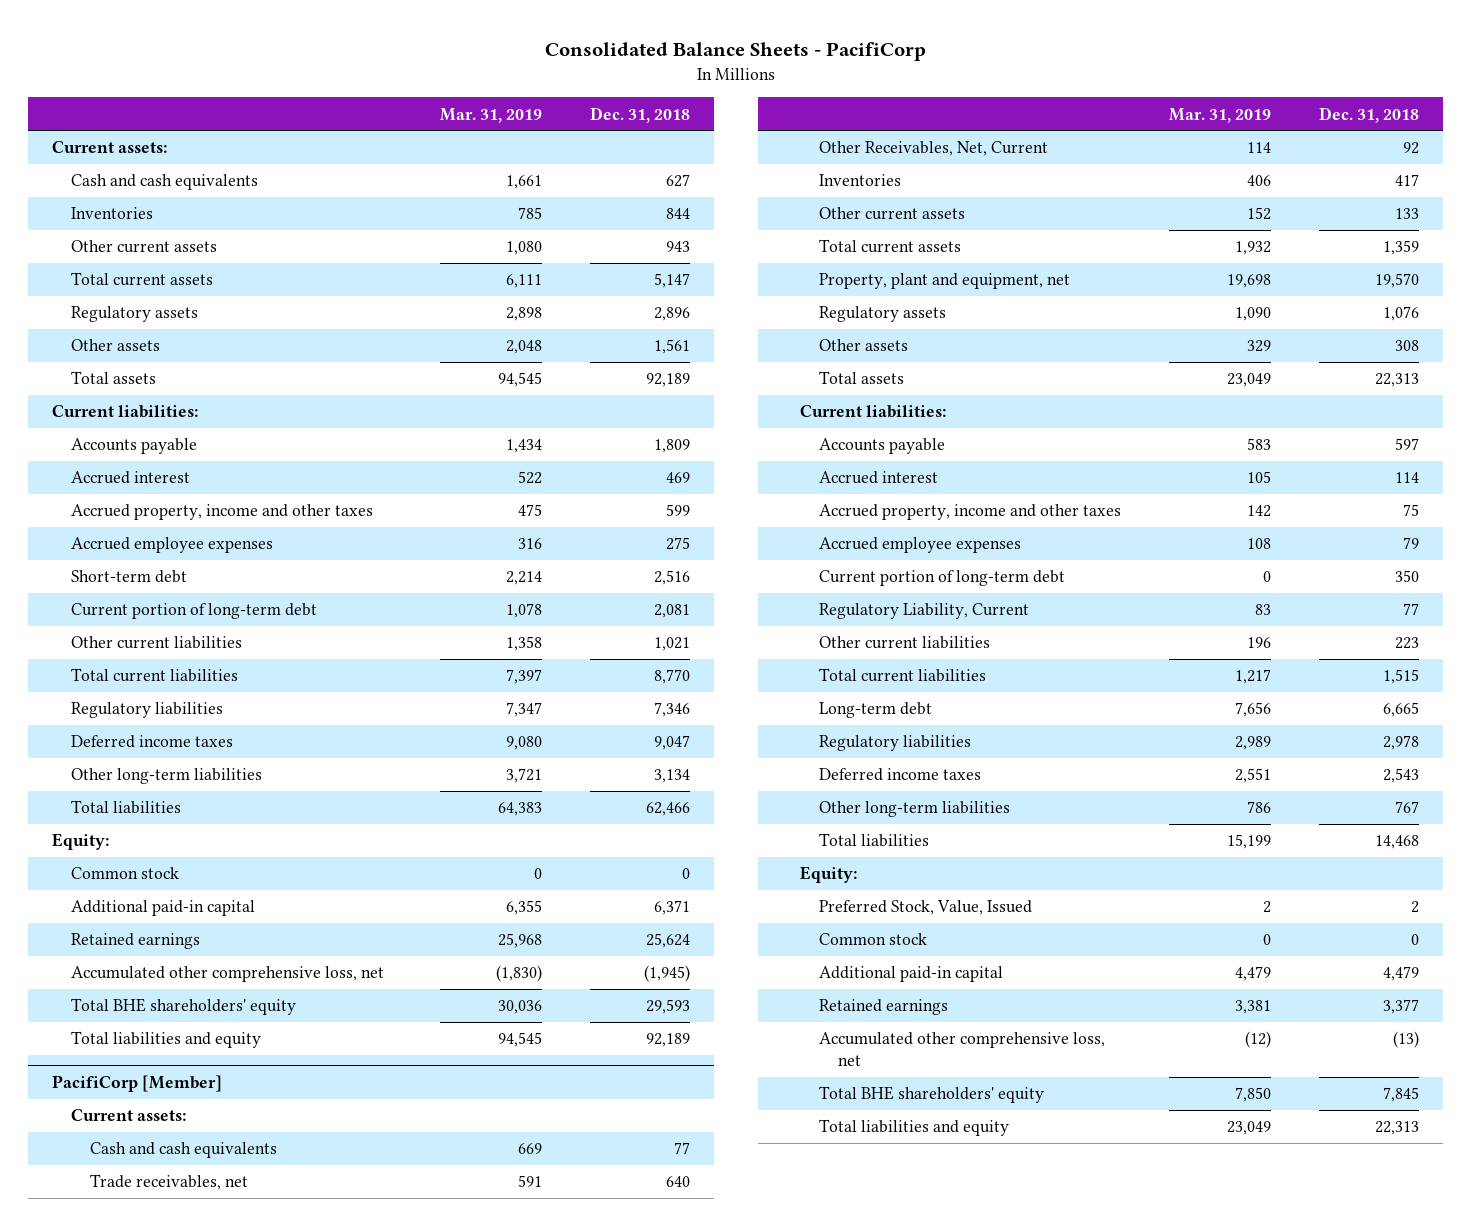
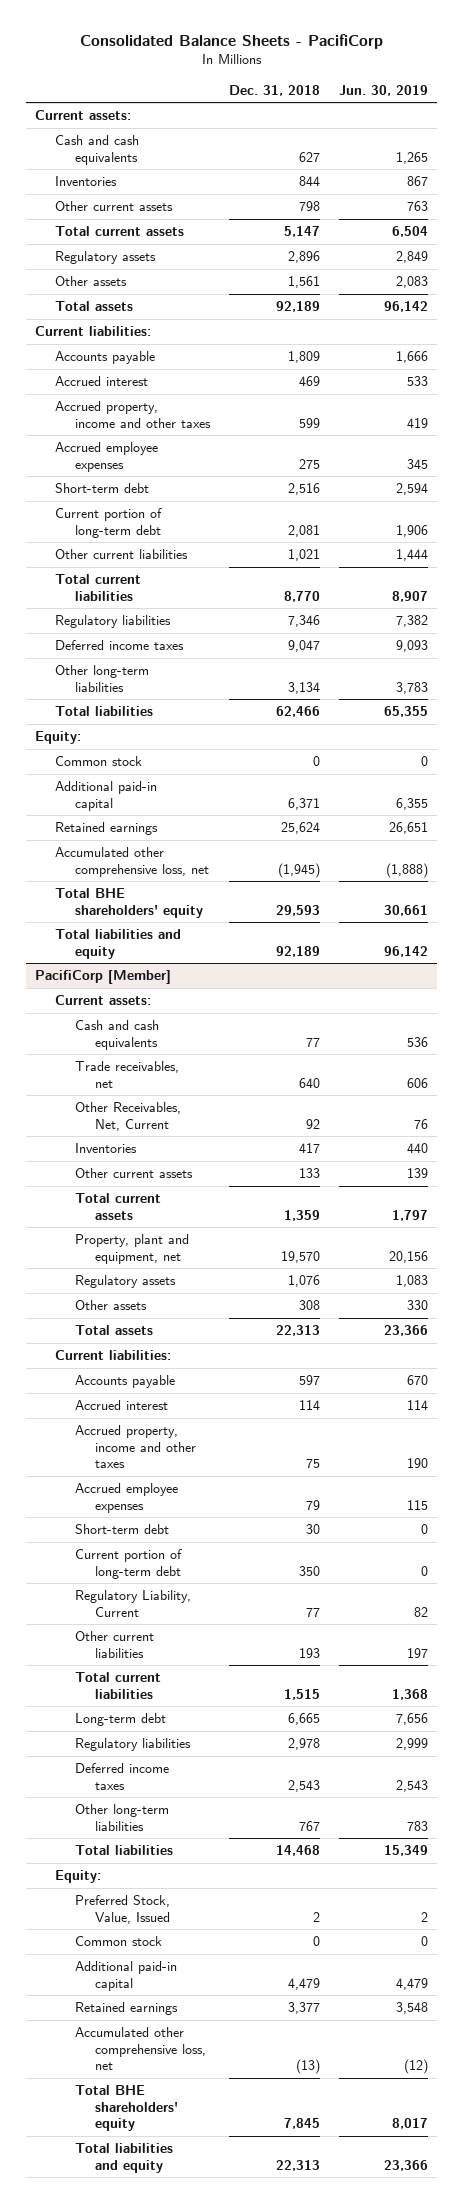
[440,107,543,123] Mar. 31, 2019 -> none
none -> [338,84,428,96] Jun. 30, 2019
[665,241,690,253] 943 -> [298,200,320,211] 798
none -> [74,1523,169,1534] Short-term debt
[1394,637,1419,650] 223 -> [298,1647,320,1658] 193

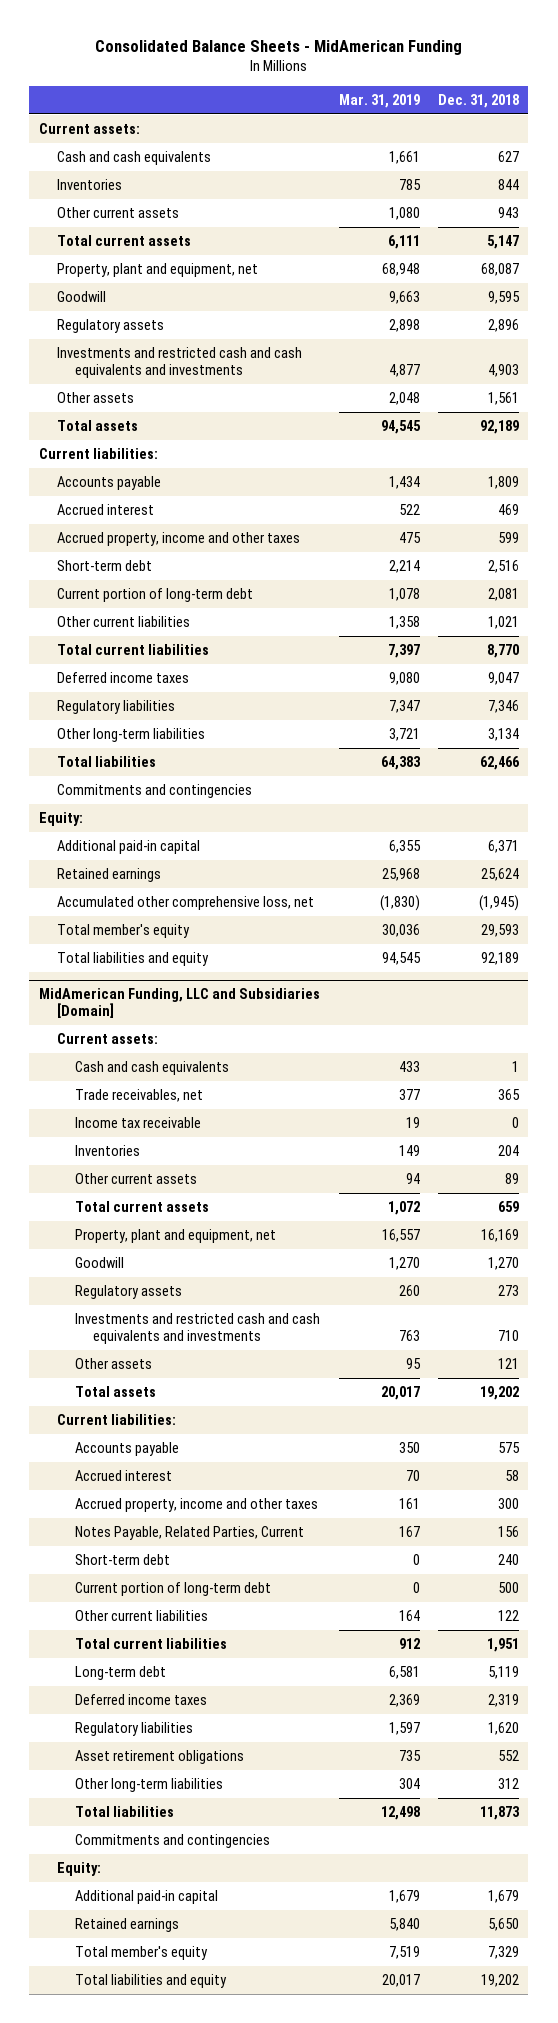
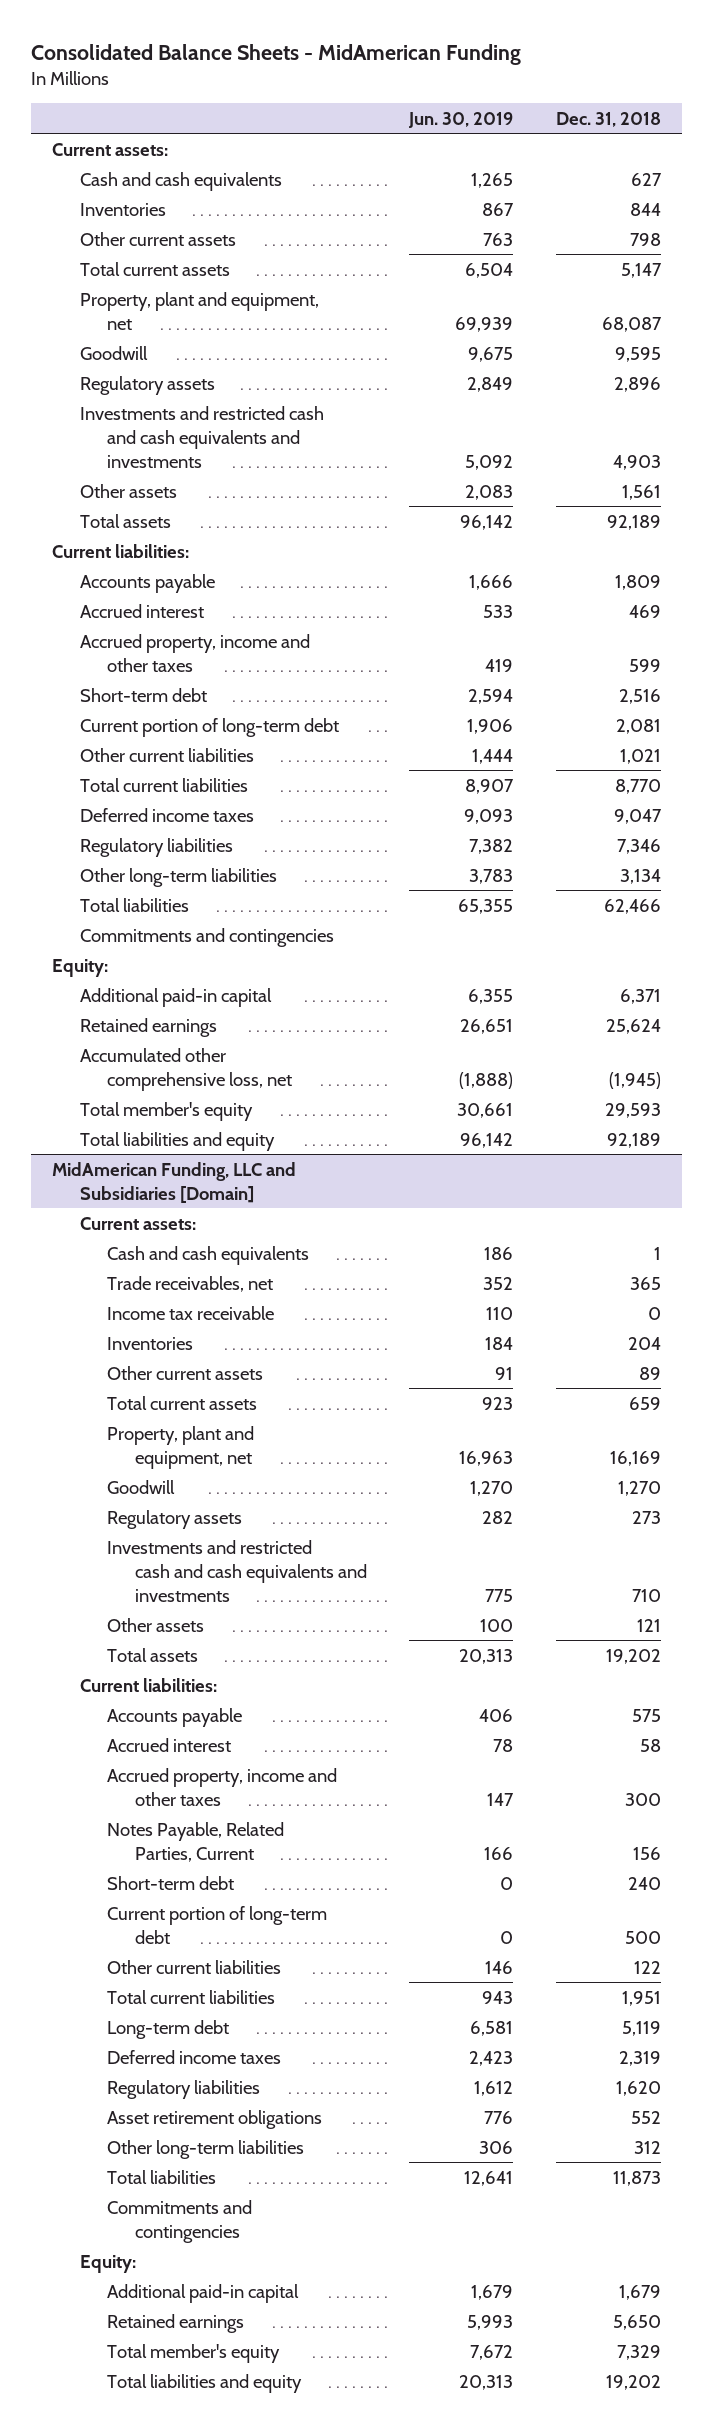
[338,93,420,108] Mar. 31, 2019 -> none
none -> [408,111,514,128] Jun. 30, 2019
[498,207,520,219] 943 -> [629,232,661,246] 798

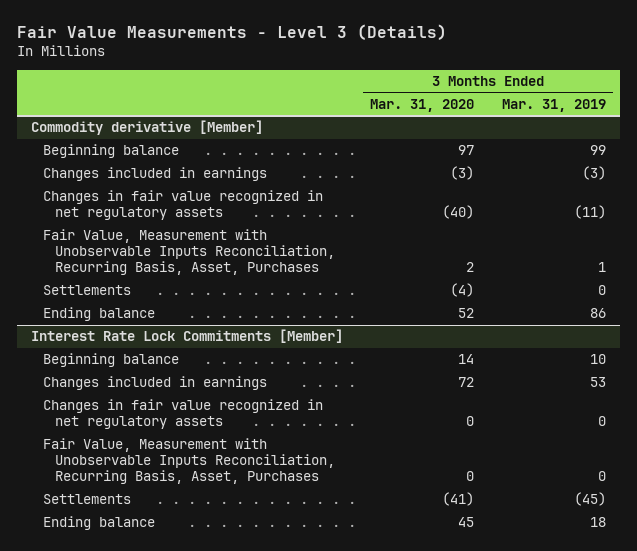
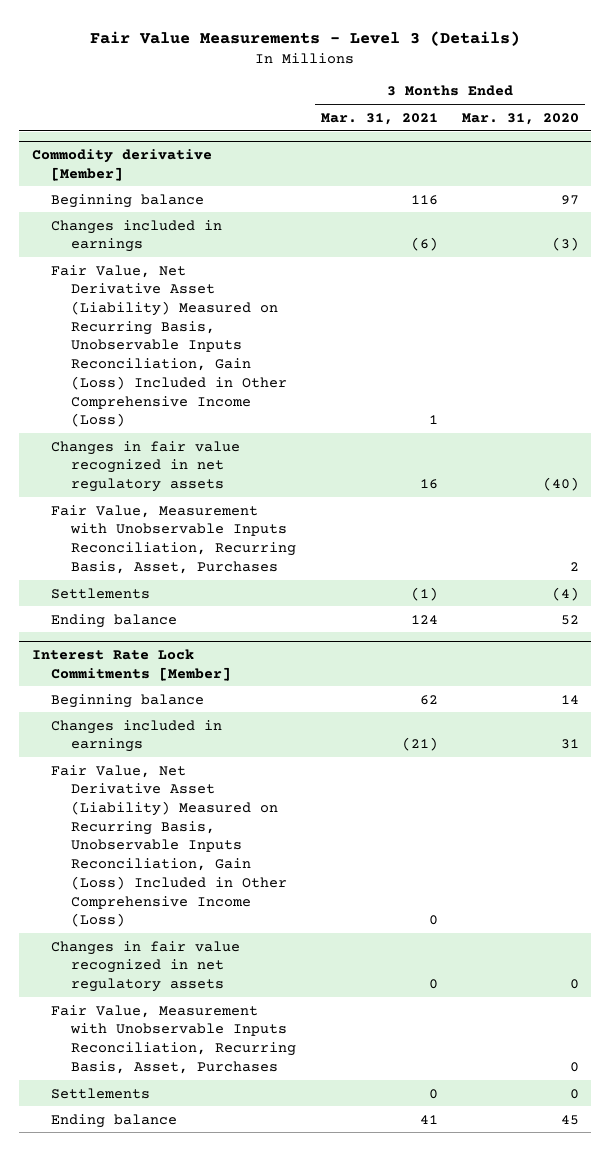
[501,98,606,112] Mar. 31, 2019 -> none
none -> [320,112,438,125] Mar. 31, 2021
none -> [51,264,288,428] Fair Value, Net Derivative Asset (Liability) Measured on Recurring Basis, Unobservable Inputs Reconciliation, Gain (Loss) Included in Other Comprehensive Income (Loss)
[458,377,475,388] 72 -> [561,739,580,750] 31
none -> [51,764,288,928] Fair Value, Net Derivative Asset (Liability) Measured on Recurring Basis, Unobservable Inputs Reconciliation, Gain (Loss) Included in Other Comprehensive Income (Loss)
[442,492,475,507] (41) -> [570,1088,580,1099] 0

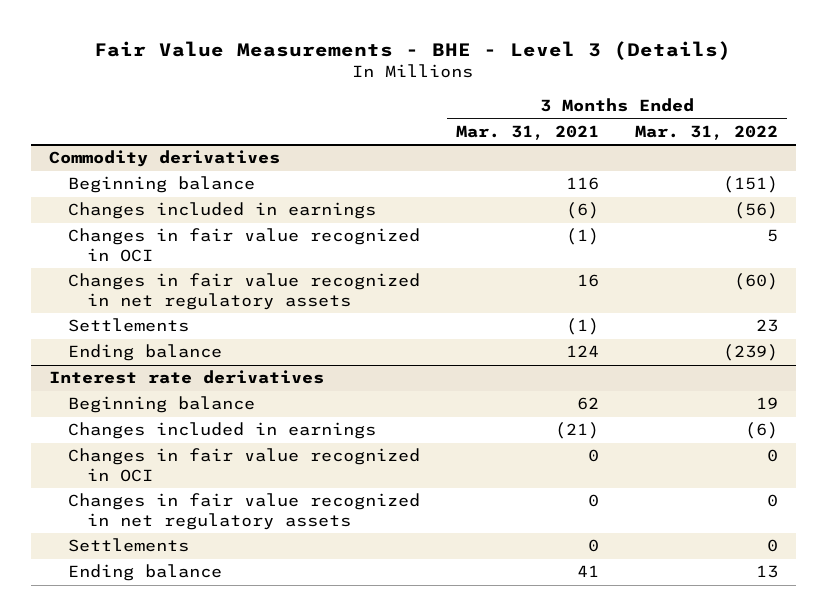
[90,30,521,46] Fair Value Measurements - Level 3 (Details) -> [94,40,732,60] Fair Value Measurements - BHE - Level 3 (Details)
[462,112,580,125] Mar. 31, 2020 -> none
none -> [634,125,778,141] Mar. 31, 2022
[31,148,212,181] Commodity derivative [Member] -> [49,150,281,168] Commodity derivatives
[51,264,288,428] Fair Value, Net Derivative Asset (Liability) Measured on Recurring Basis, Unobservable Inputs Reconciliation, Gain (Loss) Included in Other Comprehensive Income (Loss) -> none
none -> [68,228,421,262] Changes in fair value recognized in OCI
[51,504,297,574] Fair Value, Measurement with Unobservable Inputs Reconciliation, Recurring Basis, Asset, Purchases -> none
[31,648,232,681] Interest Rate Lock Commitments [Member] -> [49,370,325,385] Interest rate derivatives
[51,764,288,928] Fair Value, Net Derivative Asset (Liability) Measured on Recurring Basis, Unobservable Inputs Reconciliation, Gain (Loss) Included in Other Comprehensive Income (Loss) -> [68,448,421,482] Changes in fair value recognized in OCI
[51,1004,297,1074] Fair Value, Measurement with Unobservable Inputs Reconciliation, Recurring Basis, Asset, Purchases -> none

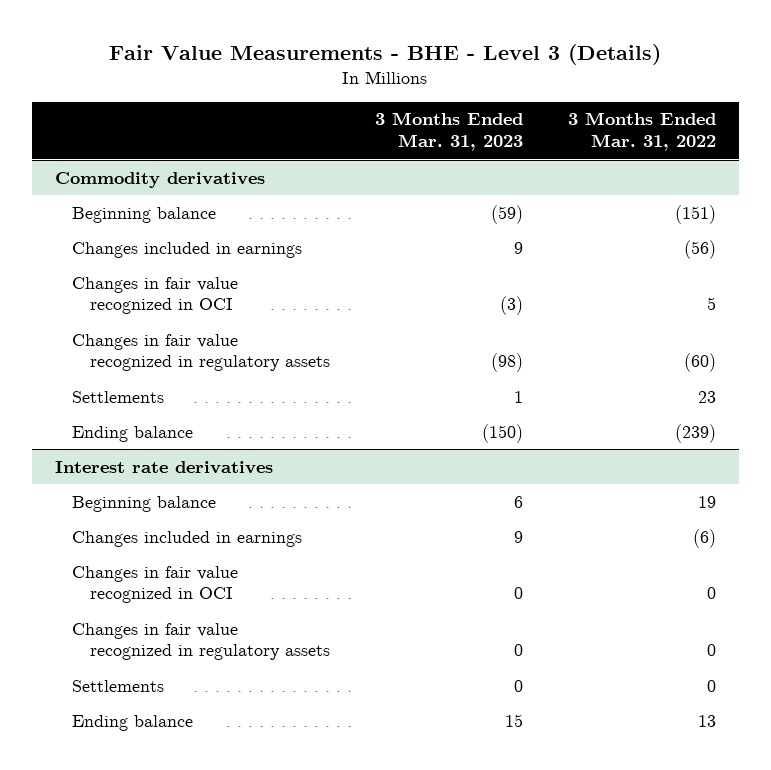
[455,125,599,141] Mar. 31, 2021 -> none
none -> [375,112,524,151] 3 Months Ended Mar. 31, 2023
[68,273,421,310] Changes in fair value recognized in net regulatory assets -> [72,333,330,372] Changes in fair value recognized in regulatory assets
[68,493,421,530] Changes in fair value recognized in net regulatory assets -> [72,622,330,661] Changes in fair value recognized in regulatory assets

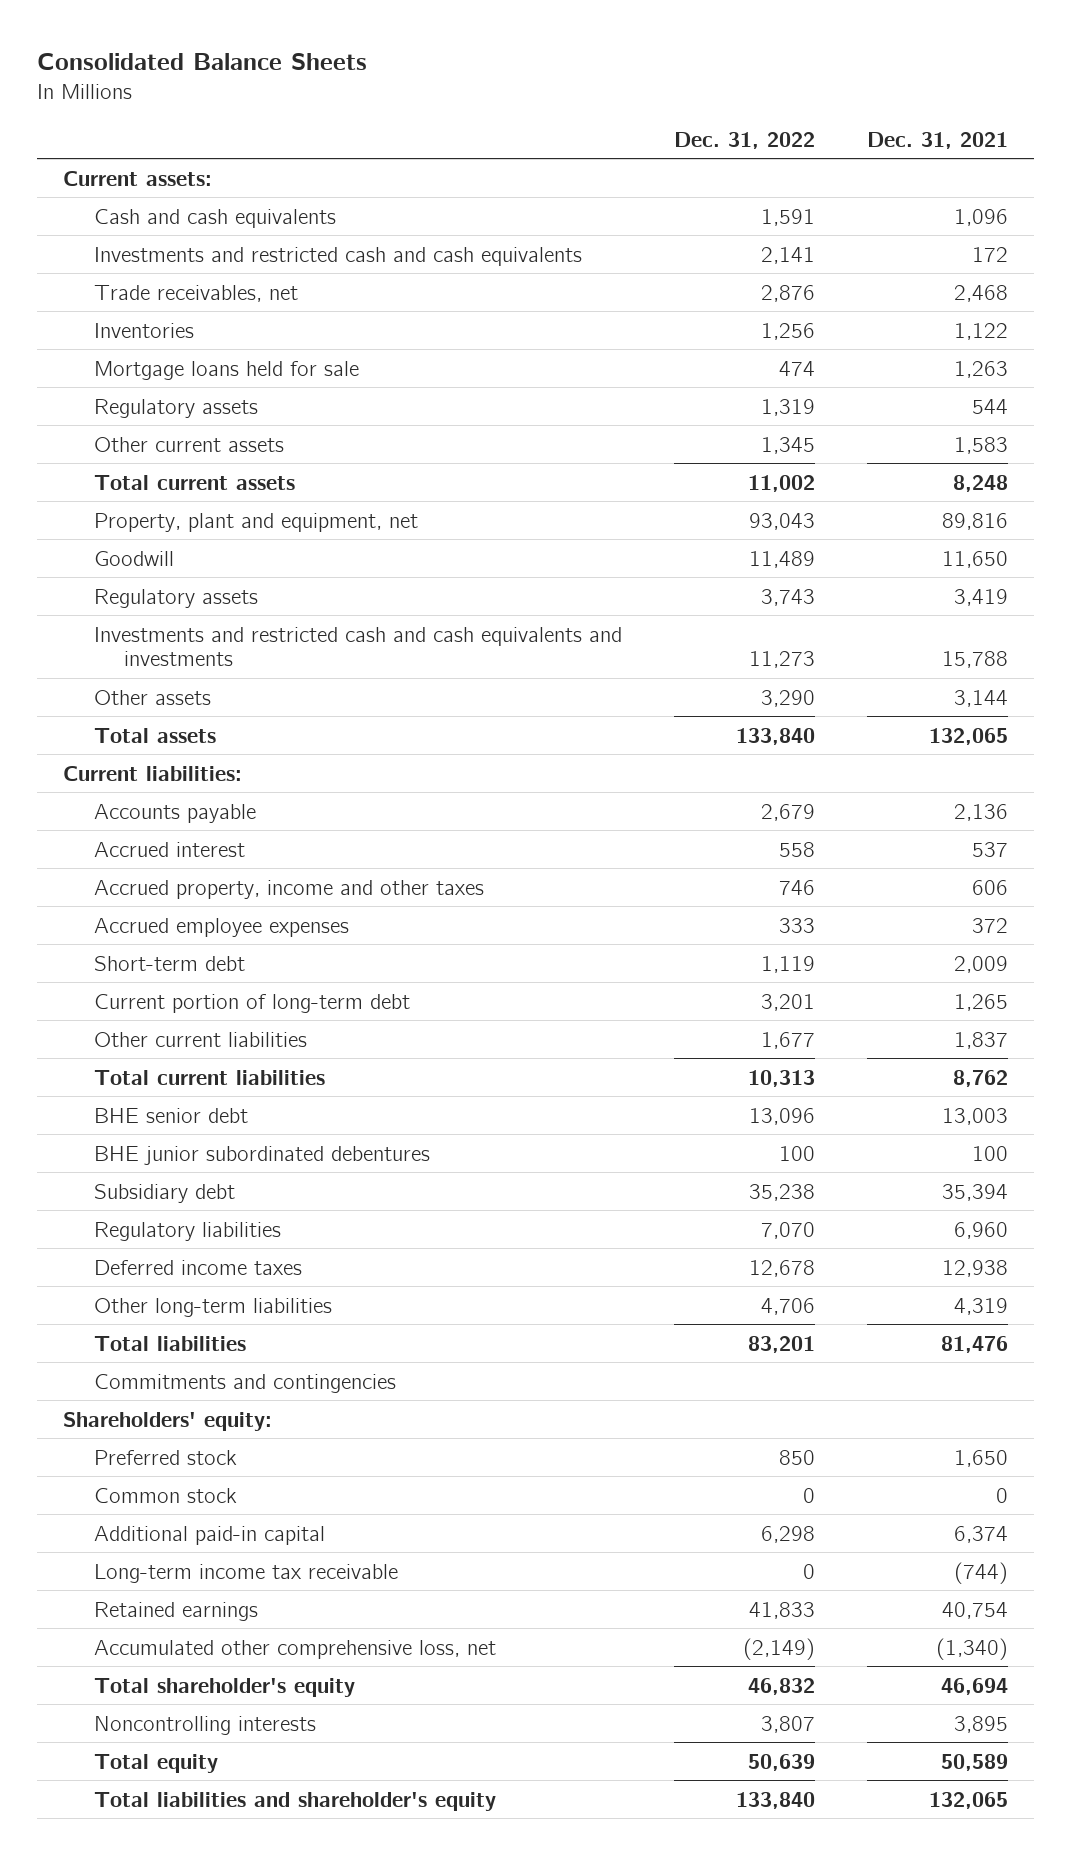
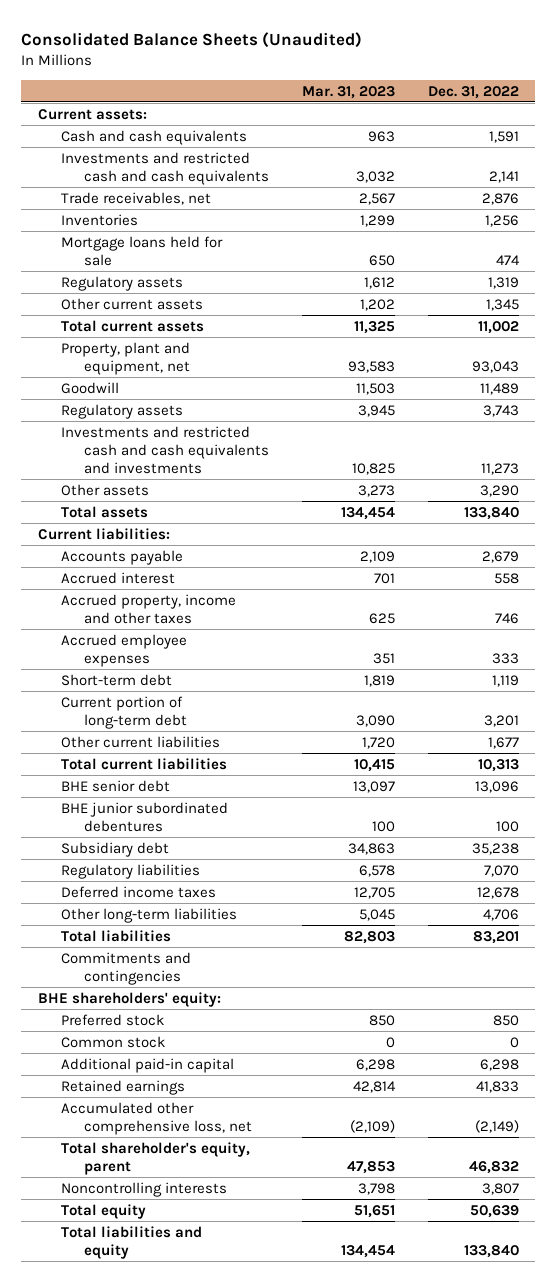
[37,53,368,71] Consolidated Balance Sheets -> [21,31,363,48] Consolidated Balance Sheets (Unaudited)
[866,131,1008,149] Dec. 31, 2021 -> none
none -> [301,85,395,99] Mar. 31, 2023
[63,1411,273,1431] Shareholders' equity: -> [37,991,221,1007] BHE shareholders' equity:
[93,1563,398,1583] Long-term income tax receivable -> none
[93,1677,355,1697] Total shareholder's equity -> [61,1141,251,1175] Total shareholder's equity, parent
[93,1791,496,1811] Total liabilities and shareholder's equity -> [61,1225,203,1259] Total liabilities and equity

